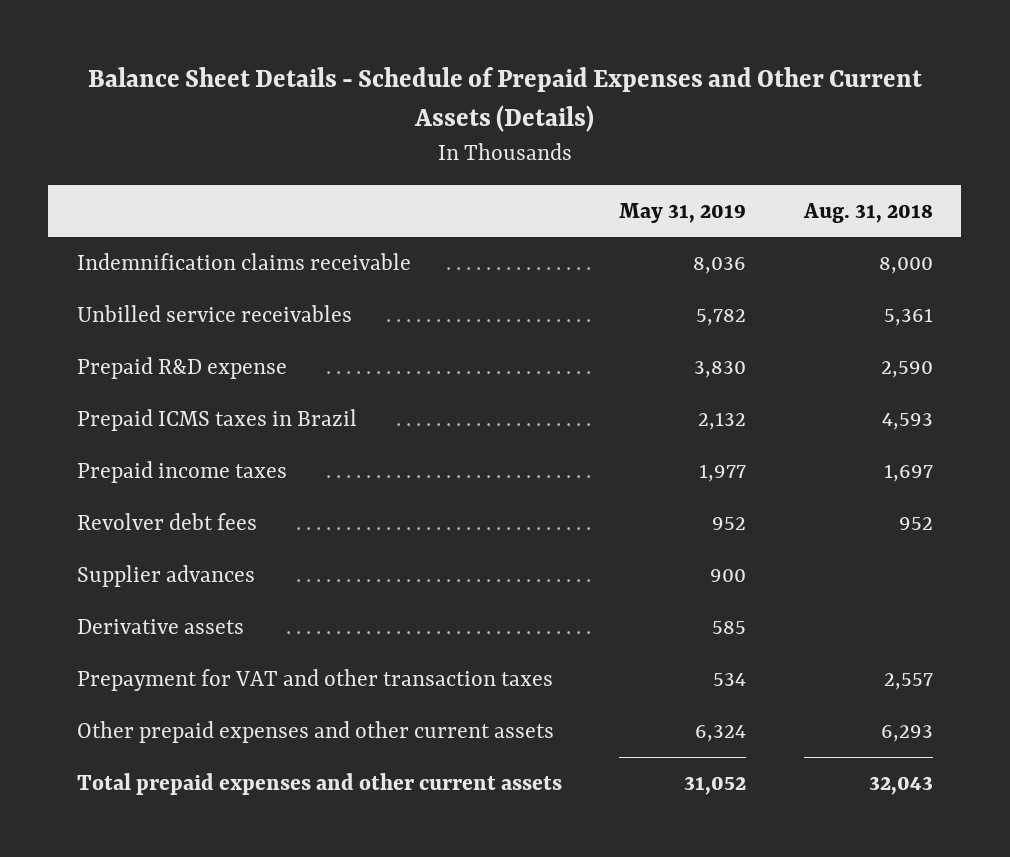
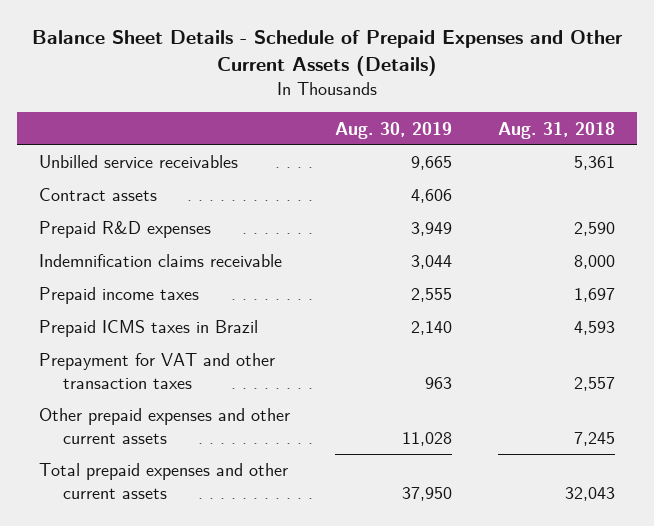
[619,202,747,223] May 31, 2019 -> none
none -> [335,121,453,139] Aug. 30, 2019
none -> [39,188,158,202] Contract assets
[76,356,287,379] Prepaid R&D expense -> [39,221,212,239] Prepaid R&D expenses
[76,252,411,270] Indemnification claims receivable -> [39,254,283,268] Indemnification claims receivable
[76,512,257,530] Revolver debt fees -> none
[76,564,255,587] Supplier advances -> none
[76,618,244,634] Derivative assets -> none
[76,408,357,431] Prepaid ICMS taxes in Brazil -> [39,320,259,338] Prepaid ICMS taxes in Brazil
[880,724,933,742] 6,293 -> [573,431,615,446] 7,245

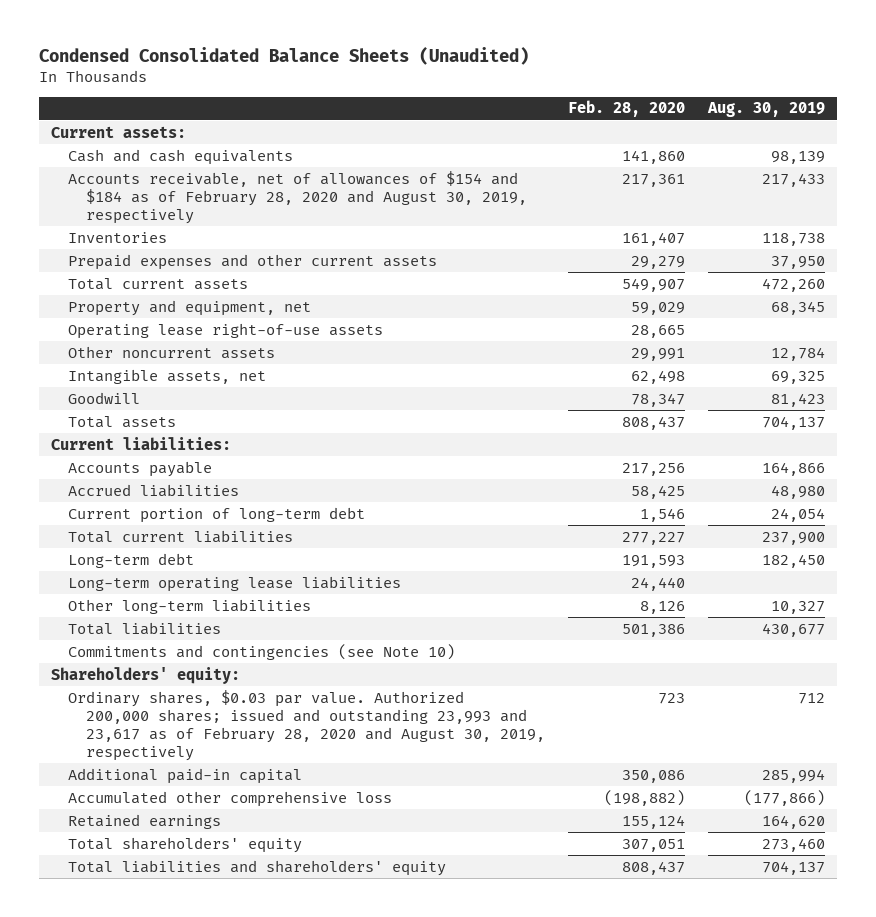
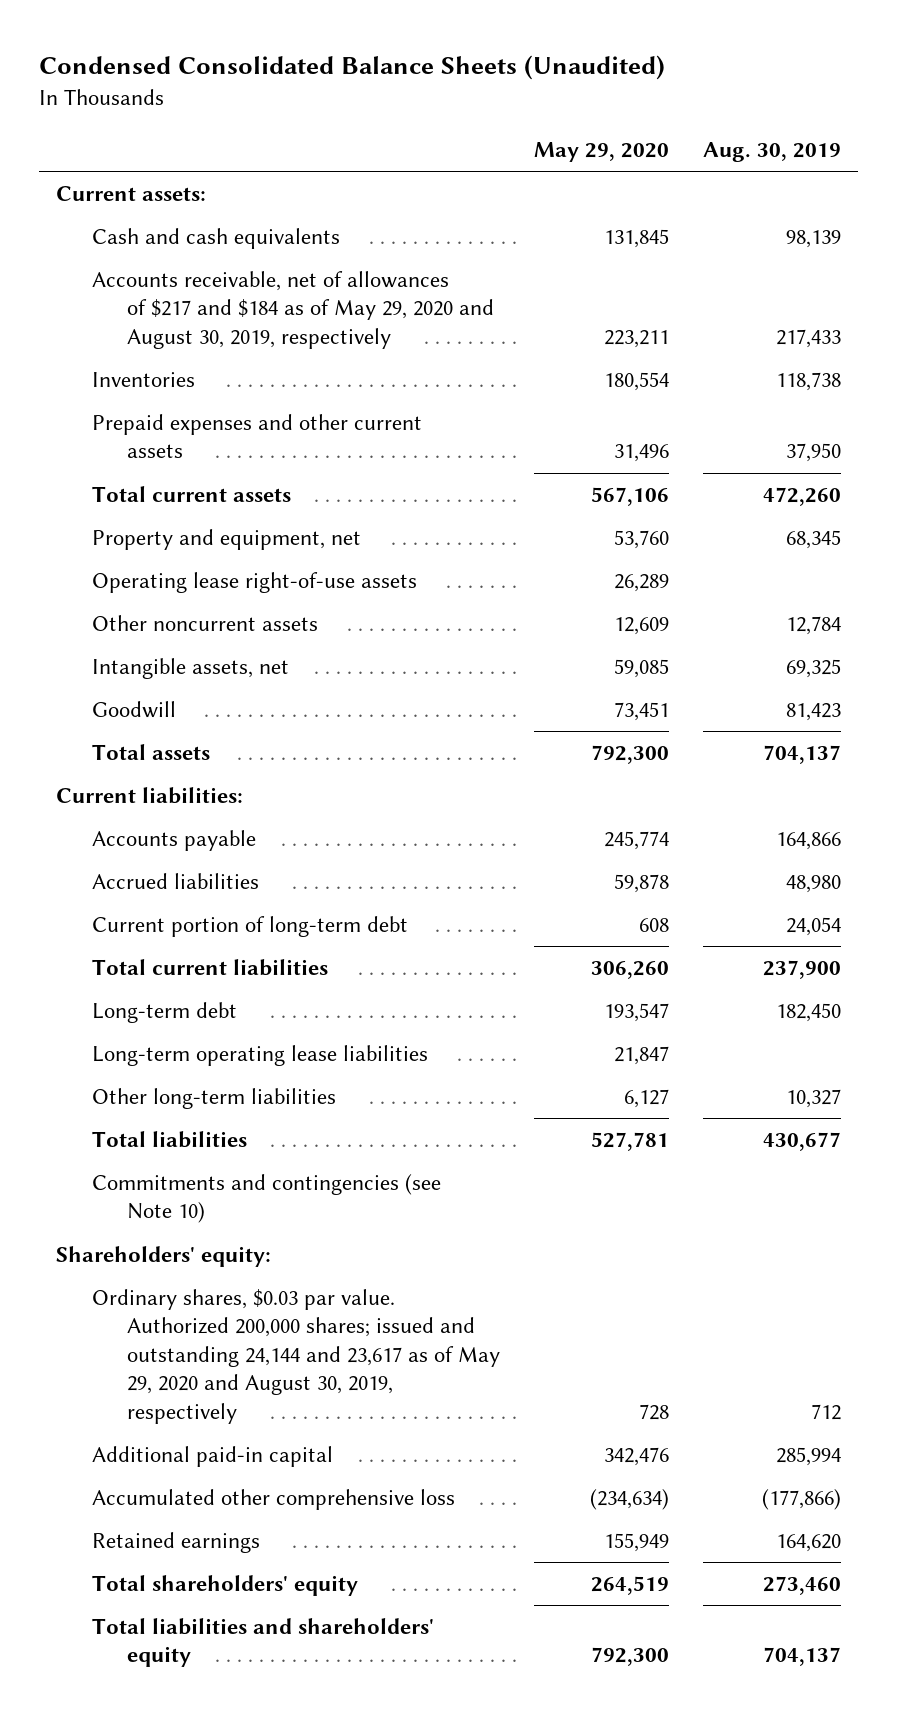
[567,100,685,118] Feb. 28, 2020 -> none
none -> [533,141,669,162] May 29, 2020
[68,170,527,224] Accounts receivable, net of allowances of $154 and $184 as of February 28, 2020 and August 30, 2019, respectively -> [91,271,494,349] Accounts receivable, net of allowances of $217 and $184 as of May 29, 2020 and August 30, 2019, respectively
[68,689,545,761] Ordinary shares, $0.03 par value. Authorized 200,000 shares; issued and outstanding 23,993 and 23,617 as of February 28, 2020 and August 30, 2019, respectively -> [91,1289,500,1424] Ordinary shares, $0.03 par value. Authorized 200,000 shares; issued and outstanding 24,144 and 23,617 as of May 29, 2020 and August 30, 2019, respectively

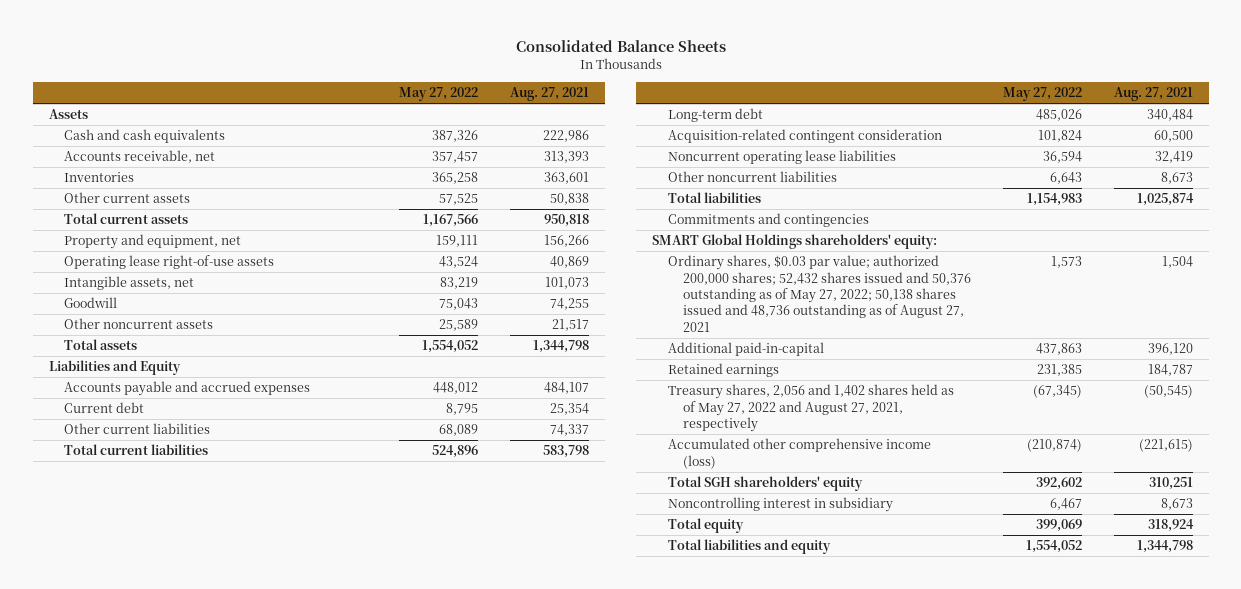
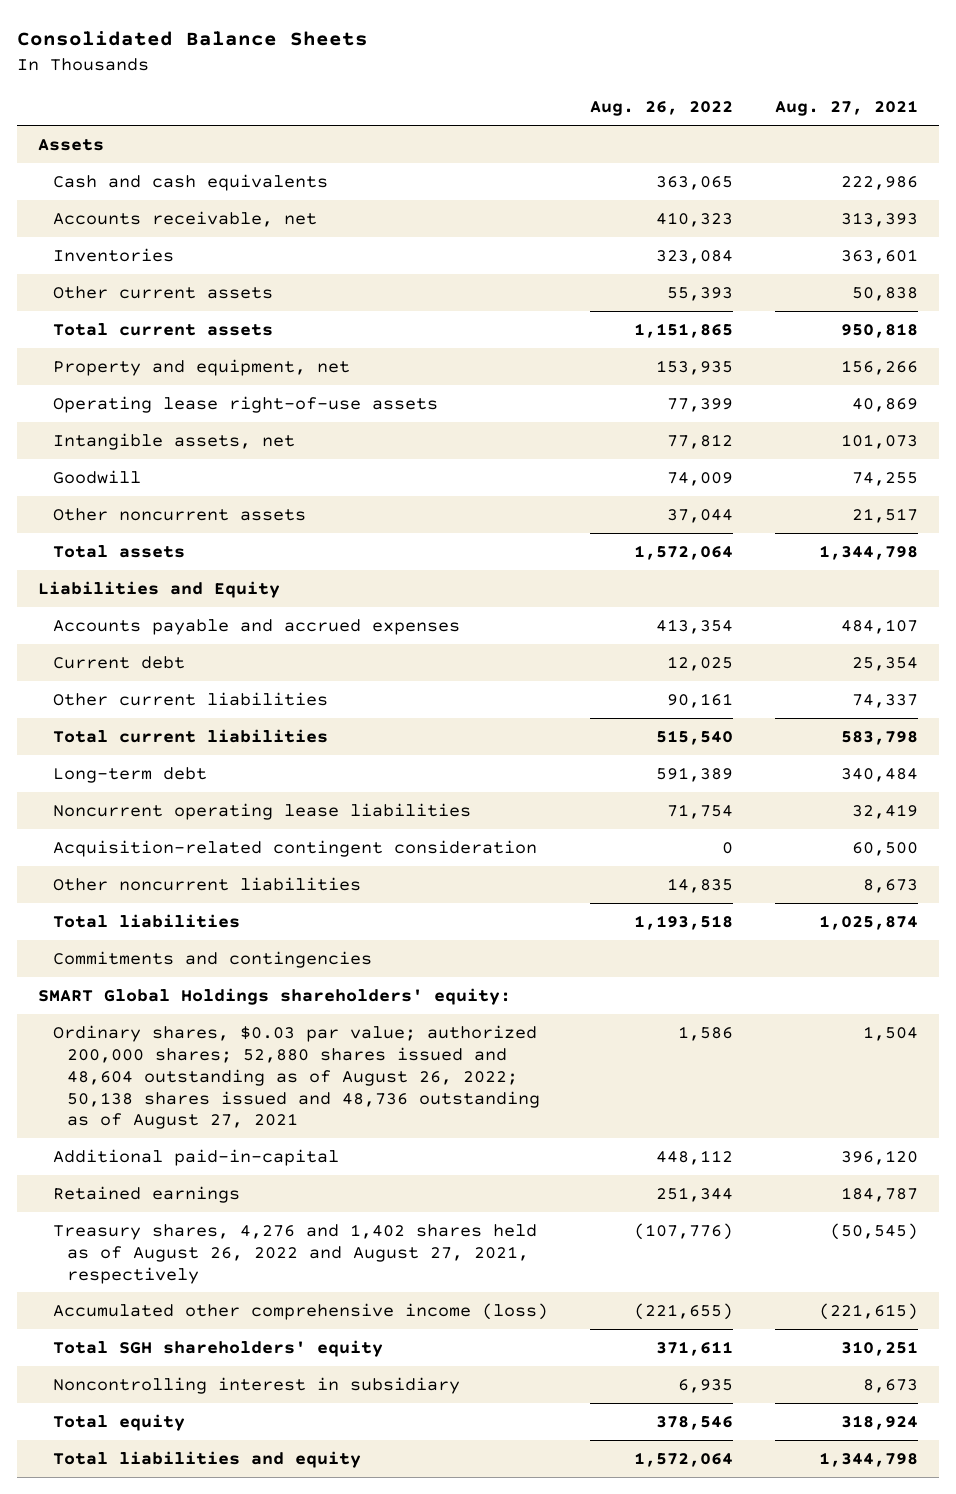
[398,87,478,102] May 27, 2022 -> none
none -> [589,101,733,117] Aug. 26, 2022
[667,129,942,144] Acquisition-related contingent consideration -> [52,839,537,857] Acquisition-related contingent consideration
[667,255,971,332] Ordinary shares, $0.03 par value; authorized 200,000 shares; 52,432 shares issued and 50,376 outstanding as of May 27, 2022; 50,138 shares issued and 48,736 outstanding as of August 27, 2021 -> [52,1024,541,1130] Ordinary shares, $0.03 par value; authorized 200,000 shares; 52,880 shares issued and 48,604 outstanding as of August 26, 2022; 50,138 shares issued and 48,736 outstanding as of August 27, 2021
[667,384,954,432] Treasury shares, 2,056 and 1,402 shares held as of May 27, 2022 and August 27, 2021, respectively -> [52,1223,537,1284] Treasury shares, 4,276 and 1,402 shares held as of August 26, 2022 and August 27, 2021, respectively

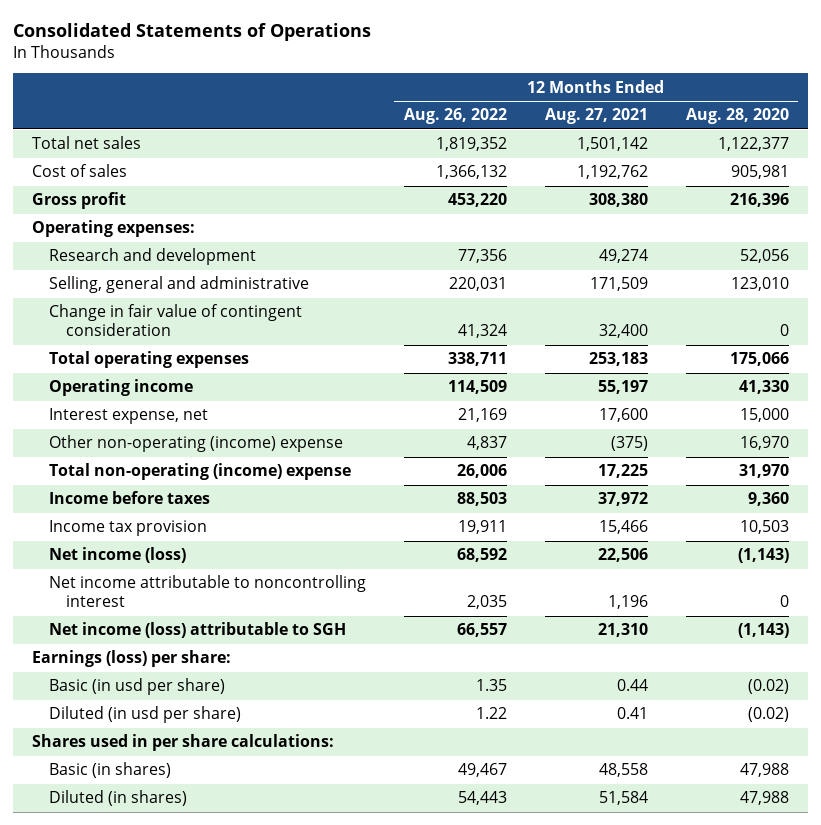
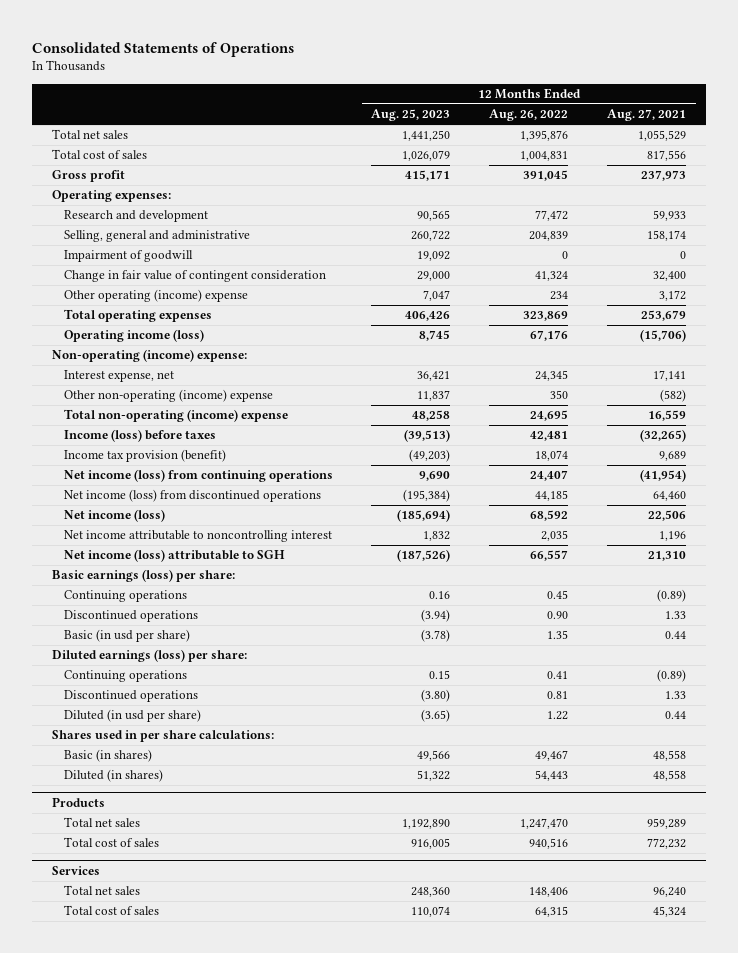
[685,108,789,125] Aug. 28, 2020 -> none
none -> [371,109,451,122] Aug. 25, 2023
[435,137,507,152] 1,819,352 -> [520,130,569,142] 1,395,876
[576,137,648,152] 1,501,142 -> [638,130,687,142] 1,055,529
[31,164,127,178] Cost of sales -> [51,149,147,160] Total cost of sales
[435,165,507,180] 1,366,132 -> [520,151,569,162] 1,004,831
[576,165,648,180] 1,192,762 -> [647,150,687,162] 817,556
[447,193,507,208] 453,220 -> [523,170,569,182] 391,045
[588,193,648,208] 308,380 -> [641,170,687,182] 237,973
[457,249,507,264] 77,356 -> [535,210,569,222] 77,472
[598,249,648,264] 49,274 -> [653,210,687,222] 59,933
[448,277,507,292] 220,031 -> [529,231,569,242] 204,839
[589,277,648,292] 171,509 -> [647,230,687,242] 158,174
none -> [63,250,193,263] Impairment of goodwill
none -> [63,289,248,303] Other operating (income) expense
[447,352,507,367] 338,711 -> [523,311,569,322] 323,869
[588,352,648,367] 253,183 -> [641,310,687,322] 253,679
[48,379,193,397] Operating income -> [63,329,204,343] Operating income (loss)
[447,380,507,395] 114,509 -> [530,330,569,342] 67,176
[597,380,648,395] 55,197 -> [640,329,687,343] (15,706)
none -> [51,349,247,363] Non-operating (income) expense:
[457,408,507,423] 21,169 -> [535,370,569,382] 24,345
[598,408,648,423] 17,600 -> [653,370,687,382] 17,141
[466,436,507,451] 4,837 -> [550,390,569,400] 350
[610,436,648,452] (375) -> [660,389,687,403] (582)
[456,464,507,479] 26,006 -> [530,410,569,422] 24,695
[597,464,648,479] 17,225 -> [648,410,687,422] 16,559
[48,491,210,505] Income before taxes -> [63,429,216,443] Income (loss) before taxes
[456,492,507,507] 88,503 -> [530,431,569,442] 42,481
[597,492,648,507] 37,972 -> [640,429,687,443] (32,265)
[48,520,207,537] Income tax provision -> [63,449,226,463] Income tax provision (benefit)
[457,520,507,535] 19,911 -> [535,450,569,462] 18,074
[598,520,648,535] 15,466 -> [659,451,687,462] 9,689
none -> [63,469,333,483] Net income (loss) from continuing operations
none -> [63,489,321,503] Net income (loss) from discontinued operations
[31,650,231,668] Earnings (loss) per share: -> [51,569,235,583] Basic earnings (loss) per share:
none -> [63,590,187,603] Continuing operations
none -> [63,610,198,623] Discontinued operations
none -> [51,649,247,663] Diluted earnings (loss) per share:
none -> [63,670,187,683] Continuing operations
none -> [63,690,198,703] Discontinued operations
[616,707,648,720] 0.41 -> [665,711,687,720] 0.44
[598,791,648,806] 51,584 -> [653,770,687,782] 48,558
none -> [51,797,105,808] Products
none -> [63,817,140,828] Total net sales
none -> [63,837,159,848] Total cost of sales
none -> [51,866,100,876] Services
none -> [63,885,140,896] Total net sales
none -> [63,905,159,916] Total cost of sales

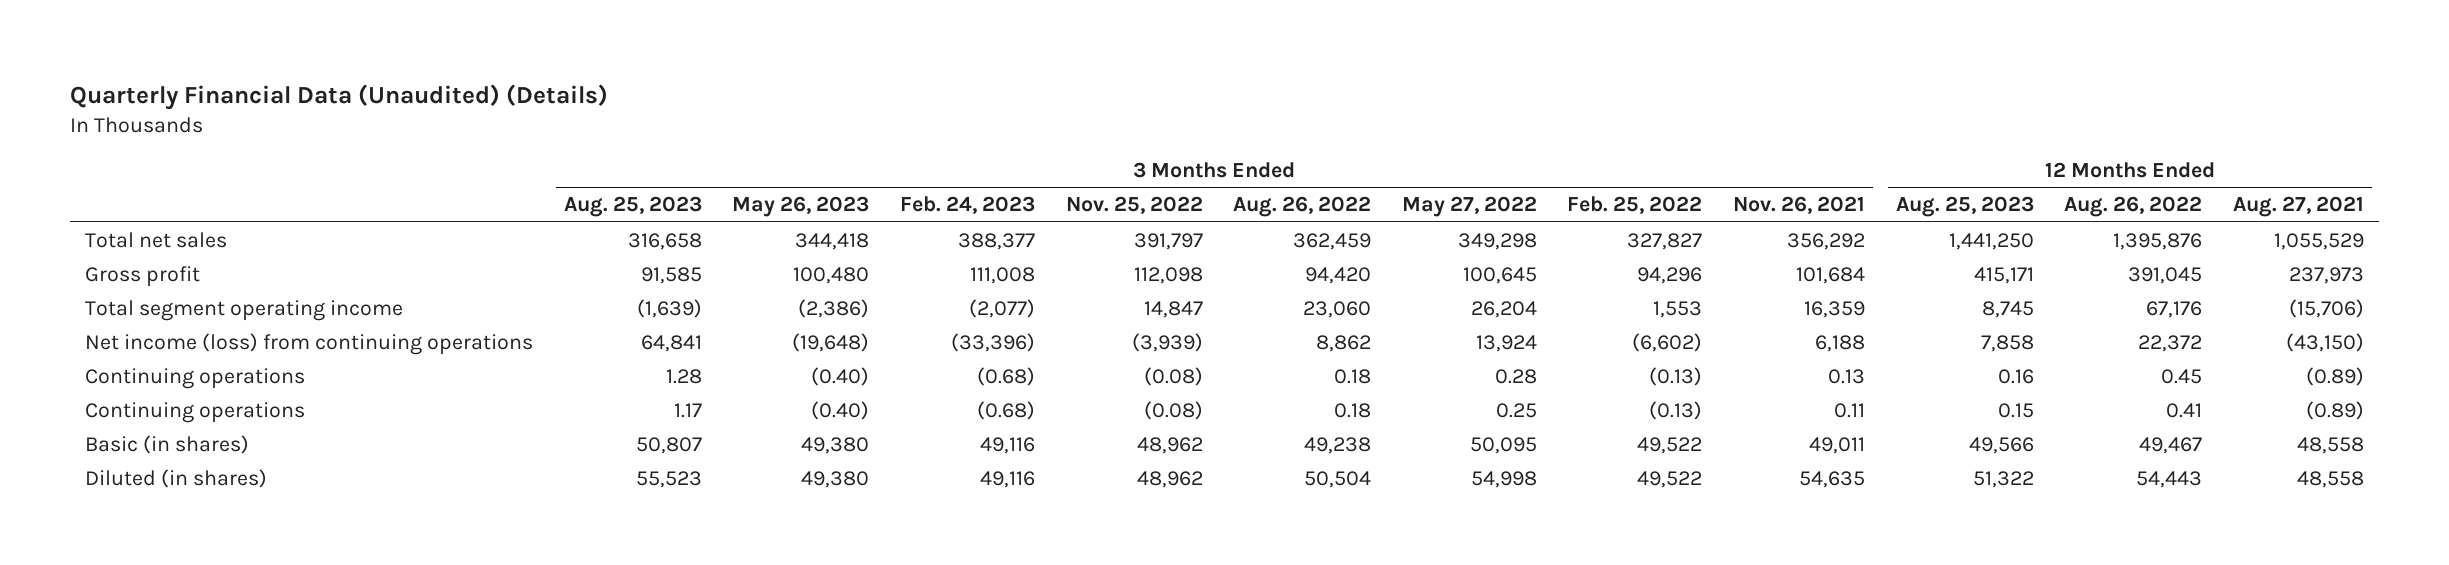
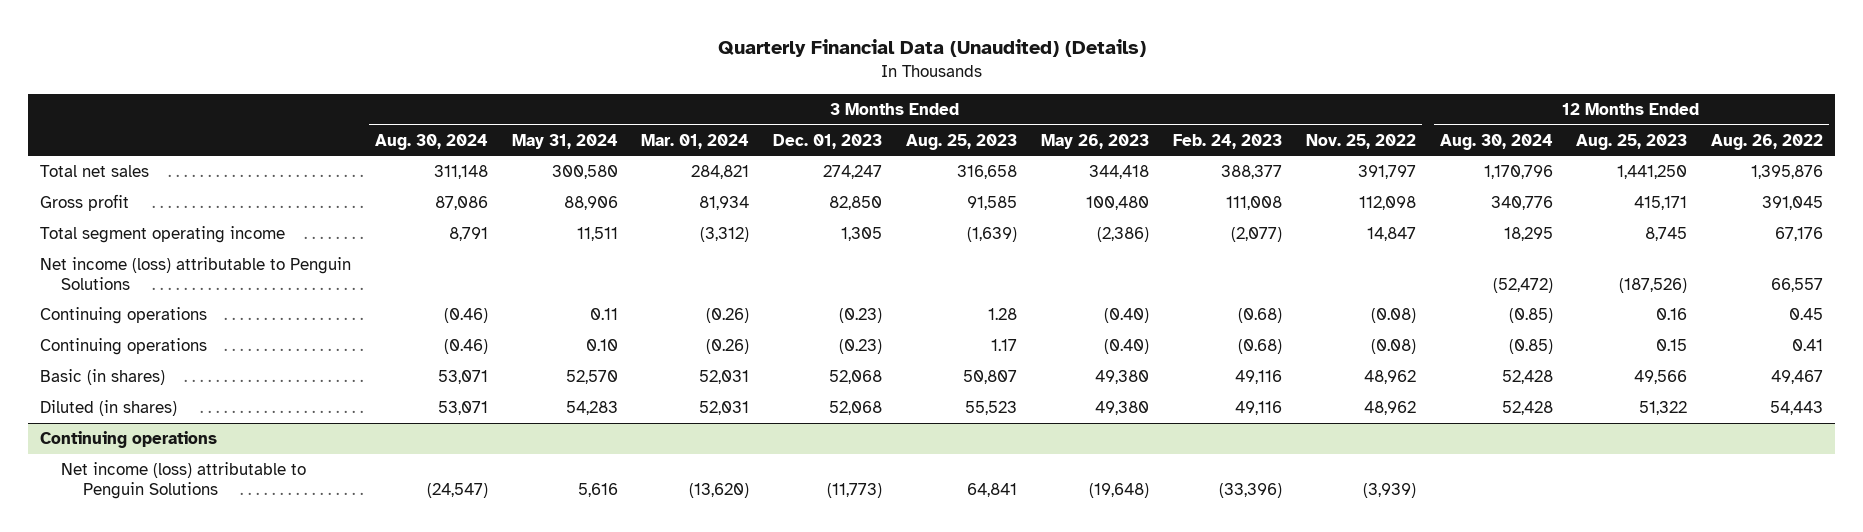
[1233,196,1372,218] Aug. 26, 2022 -> none
[1401,196,1537,218] May 27, 2022 -> none
[1567,196,1703,215] Feb. 25, 2022 -> none
[1733,196,1866,215] Nov. 26, 2021 -> none
[2232,196,2364,218] Aug. 27, 2021 -> none
none -> [374,133,488,150] Aug. 30, 2024
none -> [511,133,618,149] May 31, 2024
none -> [641,133,750,149] Mar. 01, 2024
none -> [773,133,883,149] Dec. 01, 2023
none -> [1439,133,1553,150] Aug. 30, 2024
[85,332,534,355] Net income (loss) from continuing operations -> none
none -> [39,257,351,290] Net income (loss) attributable to Penguin Solutions
none -> [39,431,217,449] Continuing operations
none -> [61,462,307,499] Net income (loss) attributable to Penguin Solutions

